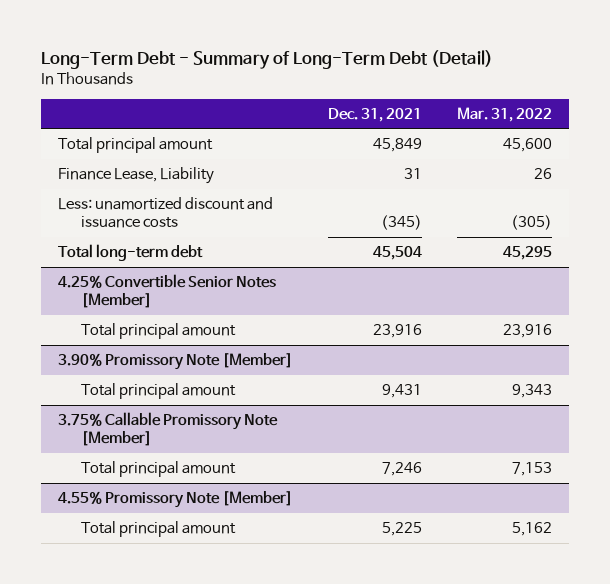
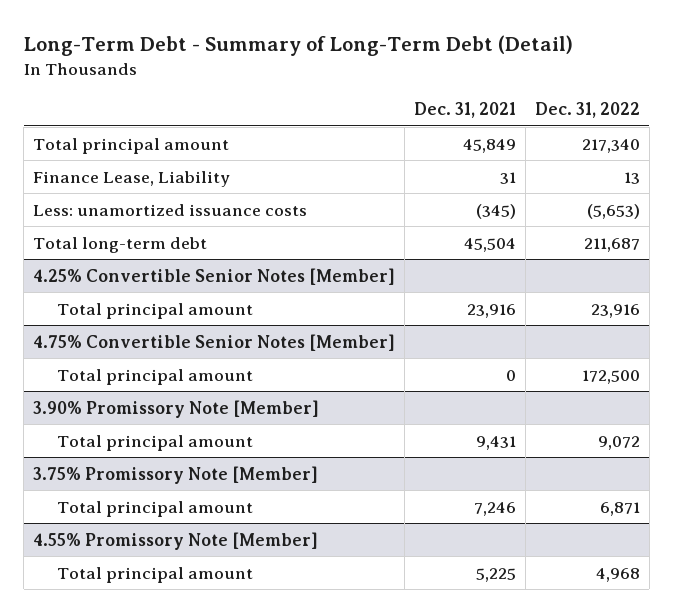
[457,106,553,122] Mar. 31, 2022 -> none
none -> [534,102,640,119] Dec. 31, 2022
[58,197,274,229] Less: unamortized discount and issuance costs -> [33,203,308,216] Less: unamortized issuance costs
none -> [33,333,396,351] 4.75% Convertible Senior Notes [Member]
none -> [57,368,254,385] Total principal amount
[58,412,279,447] 3.75% Callable Promissory Note [Member] -> [33,465,319,484] 3.75% Promissory Note [Member]

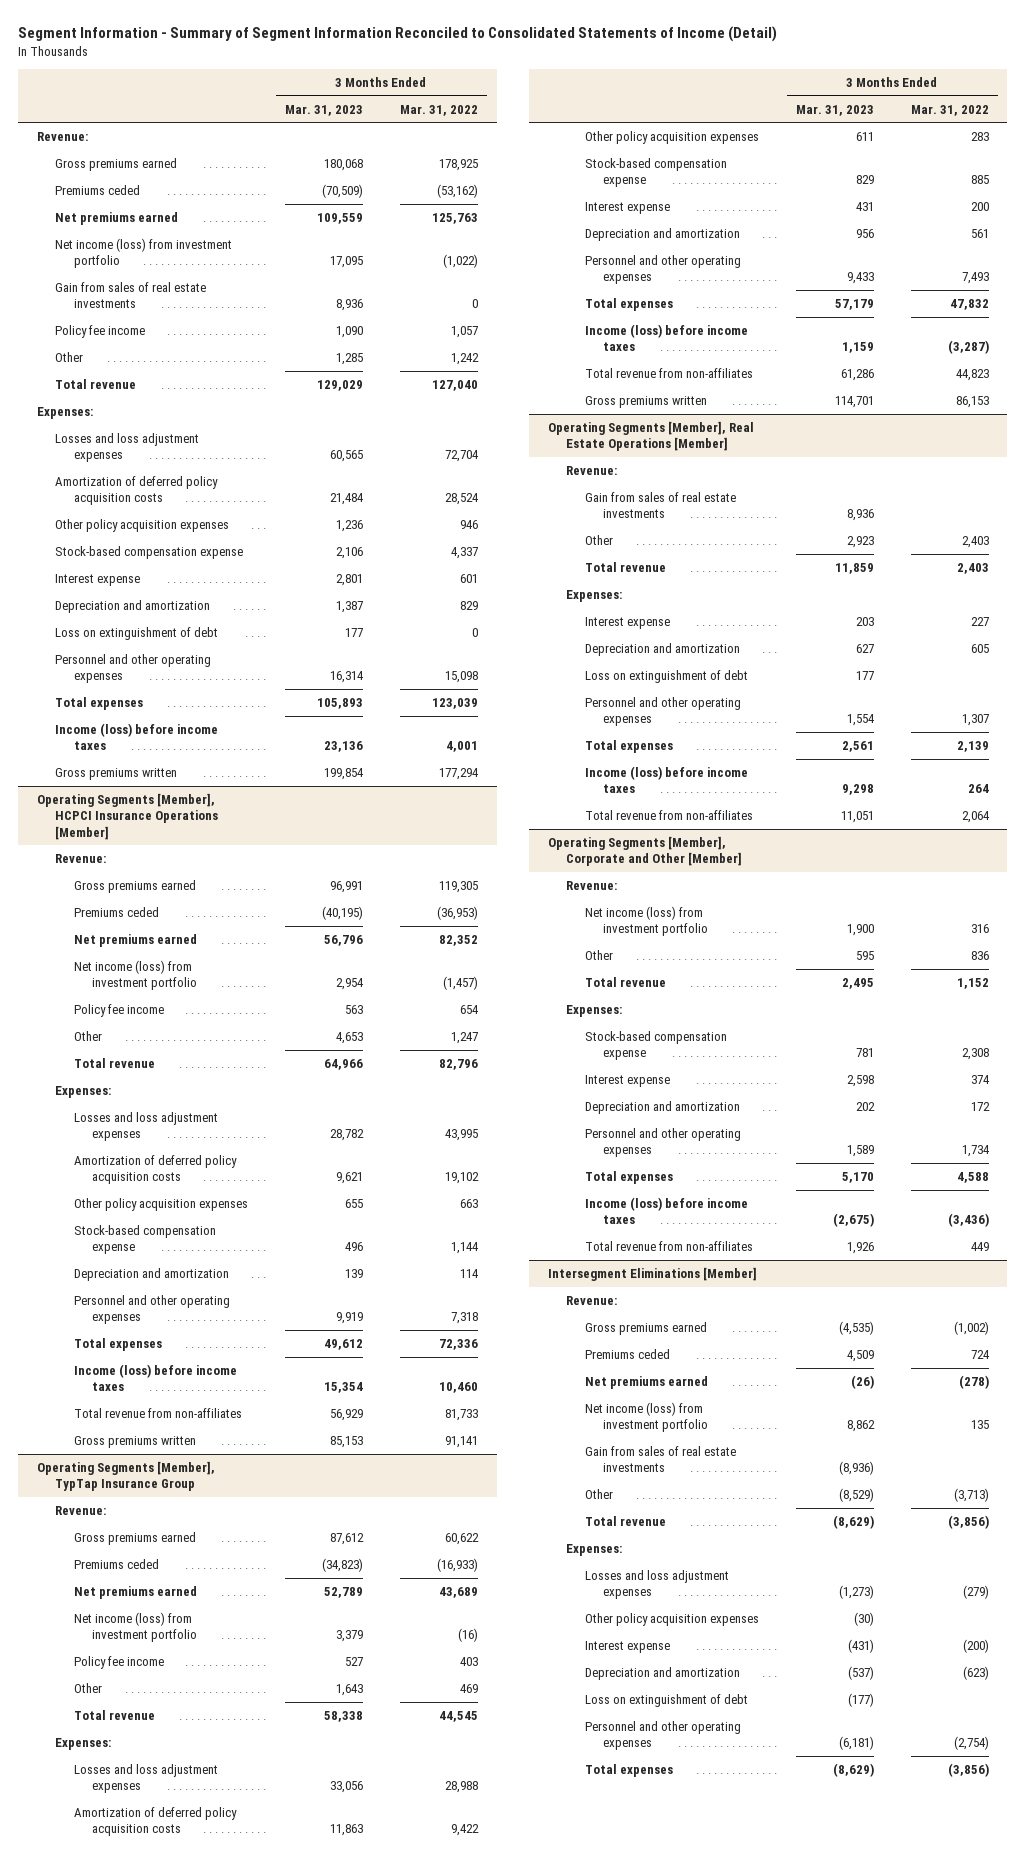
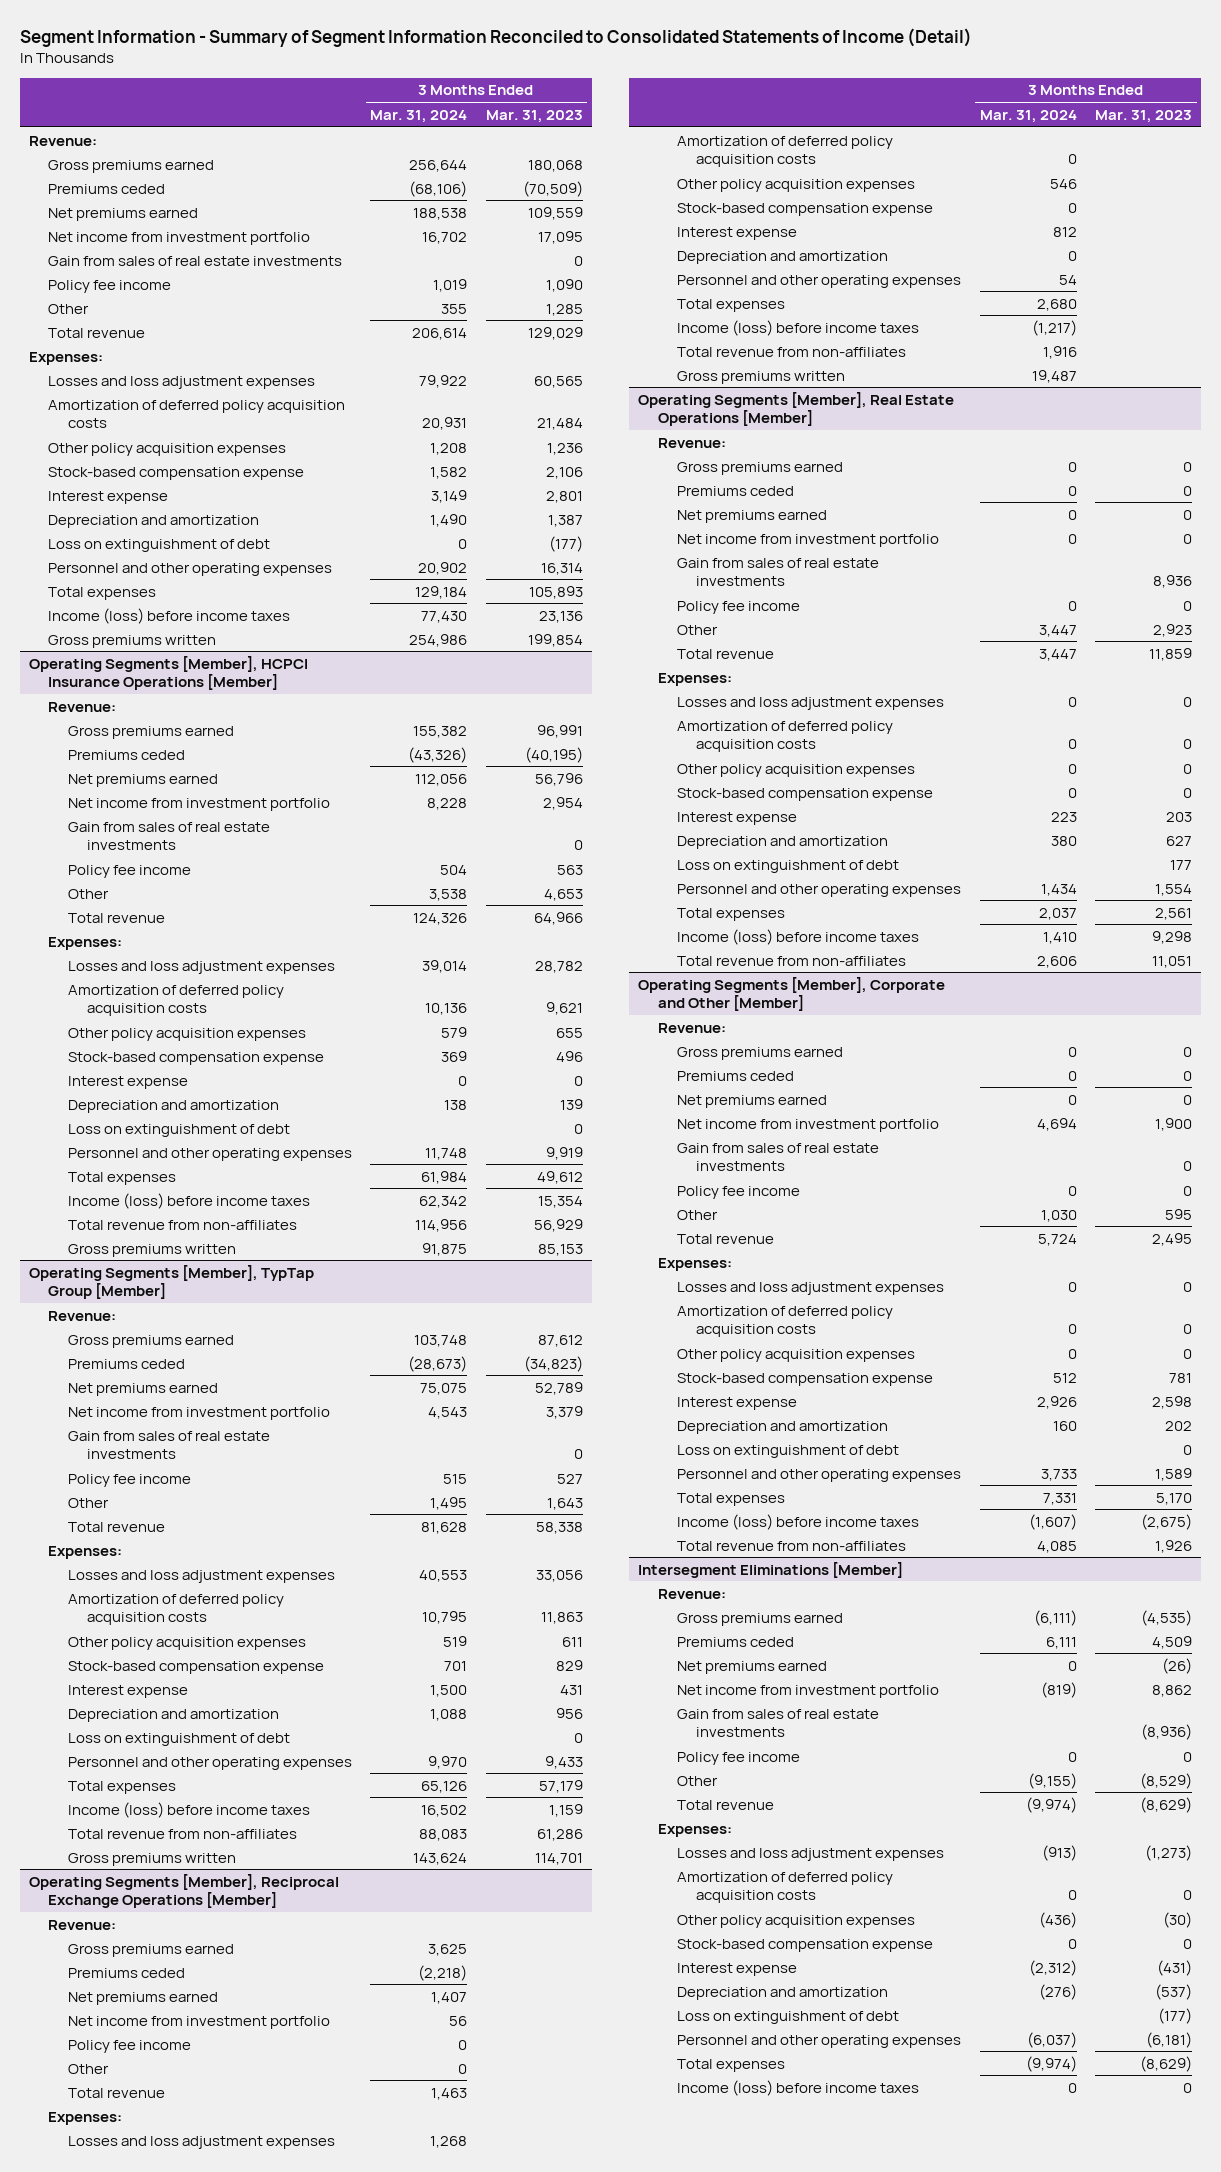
[400,104,479,116] Mar. 31, 2022 -> none
none -> [370,109,468,123] Mar. 31, 2024
[55,237,233,269] Net income (loss) from investment portfolio -> [48,231,311,245] Net income from investment portfolio
[335,299,363,312] 8,936 -> [573,255,583,266] 0
[344,627,363,637] 177 -> [548,535,583,552] (177)
[73,959,198,991] Net income (loss) from investment portfolio -> [67,797,330,811] Net income from investment portfolio
none -> [67,821,270,851] Gain from sales of real estate investments
none -> [67,1075,188,1089] Interest expense
none -> [67,1123,290,1137] Loss on extinguishment of debt
[36,1460,215,1492] Operating Segments [Member], TypTap Insurance Group -> [29,1264,315,1300] Operating Segments [Member], TypTap Group [Member]
[73,1611,198,1643] Net income (loss) from investment portfolio -> [67,1406,330,1420] Net income from investment portfolio
none -> [67,1430,270,1460] Gain from sales of real estate investments
none -> [67,1732,290,1746] Loss on extinguishment of debt
none -> [29,1873,340,1909] Operating Segments [Member], Reciprocal Exchange Operations [Member]
none -> [48,1919,117,1930] Revenue:
none -> [67,1943,234,1957] Gross premiums earned
none -> [67,1967,185,1978] Premiums ceded
none -> [67,1991,218,2005] Net premiums earned
none -> [67,2015,330,2029] Net income from investment portfolio
none -> [67,2039,191,2053] Policy fee income
none -> [67,2063,109,2074] Other
none -> [67,2087,165,2098] Total revenue
none -> [48,2111,123,2125] Expenses:
none -> [67,2135,335,2149] Losses and loss adjustment expenses
none -> [677,135,894,168] Amortization of deferred policy acquisition costs
none -> [677,178,916,192] Other policy acquisition expenses
none -> [677,202,934,216] Stock-based compensation expense
none -> [677,226,798,240] Interest expense
none -> [677,250,889,264] Depreciation and amortization
none -> [677,274,962,288] Personnel and other operating expenses
none -> [677,298,786,312] Total expenses
none -> [677,319,920,336] Income (loss) before income taxes
none -> [677,346,907,357] Total revenue from non-affiliates
none -> [677,370,846,384] Gross premiums written
none -> [677,461,844,475] Gross premiums earned
none -> [677,485,795,496] Premiums ceded
none -> [677,509,828,523] Net premiums earned
none -> [677,533,940,547] Net income from investment portfolio
none -> [677,600,801,614] Policy fee income
none -> [677,696,945,710] Losses and loss adjustment expenses
none -> [677,720,894,753] Amortization of deferred policy acquisition costs
none -> [677,763,916,777] Other policy acquisition expenses
none -> [677,787,934,801] Stock-based compensation expense
none -> [677,1046,844,1060] Gross premiums earned
none -> [677,1070,795,1081] Premiums ceded
none -> [677,1094,828,1108] Net premiums earned
[584,905,709,937] Net income (loss) from investment portfolio -> [677,1118,940,1132] Net income from investment portfolio
none -> [677,1142,880,1172] Gain from sales of real estate investments
none -> [677,1185,801,1199] Policy fee income
none -> [677,1281,945,1295] Losses and loss adjustment expenses
none -> [677,1305,894,1338] Amortization of deferred policy acquisition costs
none -> [677,1348,916,1362] Other policy acquisition expenses
none -> [677,1444,900,1458] Loss on extinguishment of debt
[584,1401,709,1433] Net income (loss) from investment portfolio -> [677,1684,940,1698] Net income from investment portfolio
none -> [677,1751,801,1765] Policy fee income
none -> [677,1871,894,1904] Amortization of deferred policy acquisition costs
none -> [677,1938,934,1952] Stock-based compensation expense
none -> [677,2079,920,2096] Income (loss) before income taxes

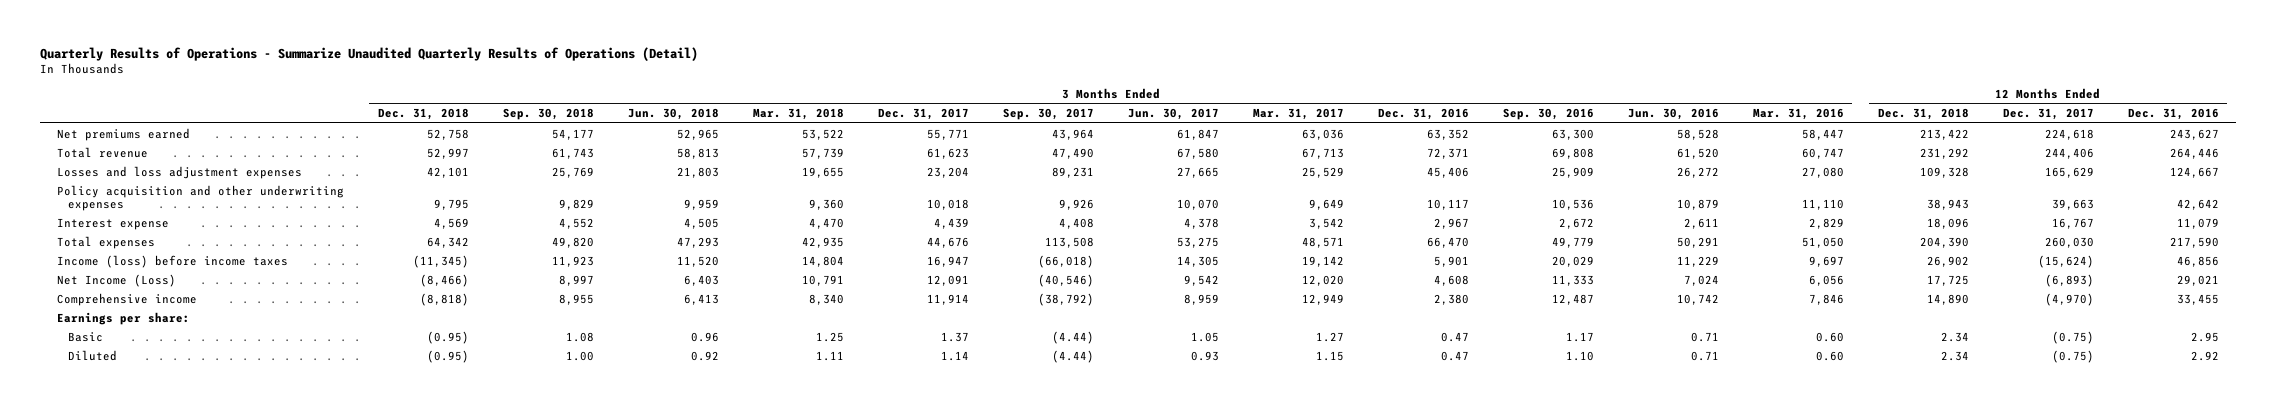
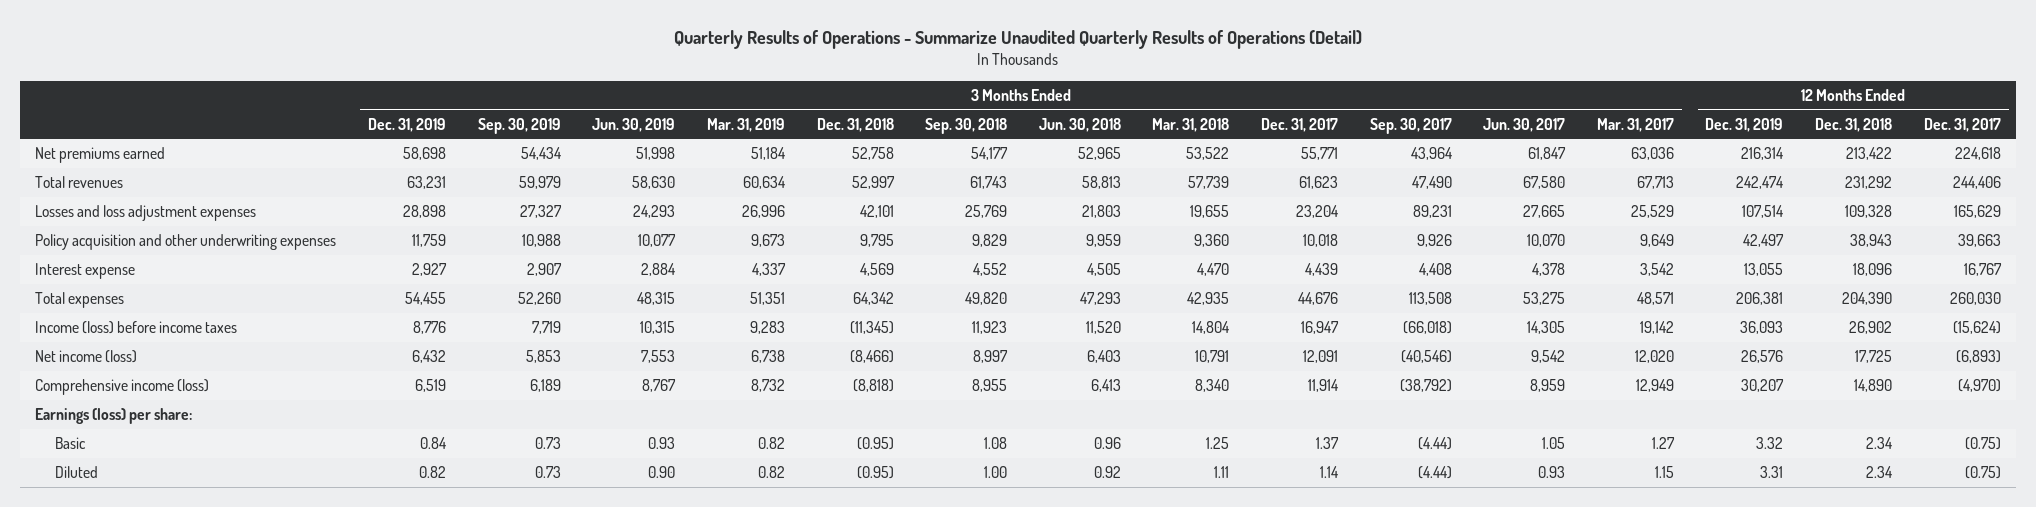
[1377,108,1469,121] Dec. 31, 2016 -> none
[1502,108,1594,121] Sep. 30, 2016 -> none
[1627,108,1719,121] Jun. 30, 2016 -> none
[1752,108,1844,121] Mar. 31, 2016 -> none
[2127,108,2219,121] Dec. 31, 2016 -> none
none -> [368,117,447,132] Dec. 31, 2019
none -> [477,117,561,134] Sep. 30, 2019
none -> [592,117,676,132] Jun. 30, 2019
none -> [706,117,785,132] Mar. 31, 2019
none -> [1705,117,1784,132] Dec. 31, 2019
[56,146,148,158] Total revenue -> [35,176,124,189] Total revenues
[56,273,176,287] Net Income (Loss) -> [35,350,138,364] Net income (loss)
[56,292,197,306] Comprehensive income -> [35,379,210,396] Comprehensive income (loss)
[56,311,190,325] Earnings per share: -> [35,408,193,425] Earnings (loss) per share:

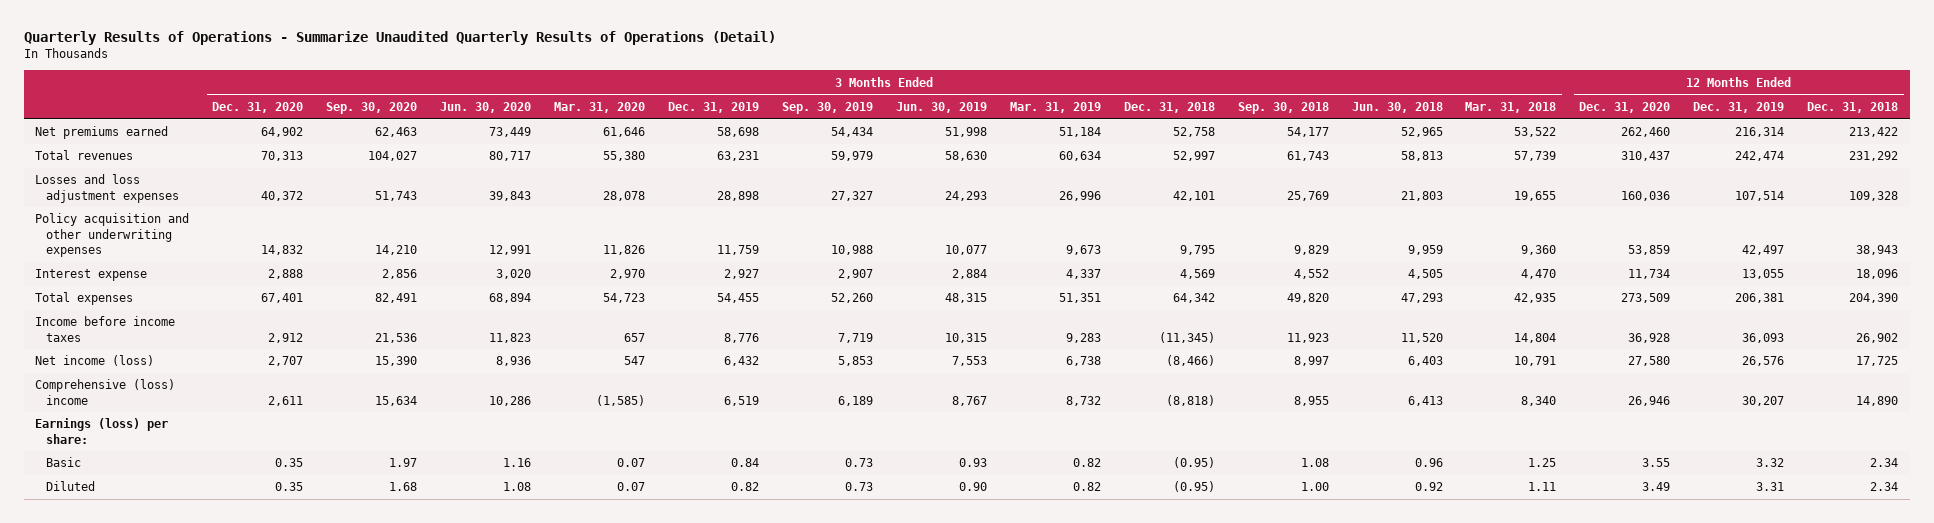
[1260,117,1338,132] Dec. 31, 2017 -> none
[1369,117,1452,134] Sep. 30, 2017 -> none
[1483,117,1566,132] Jun. 30, 2017 -> none
[1596,117,1674,132] Mar. 31, 2017 -> none
[1923,117,2001,132] Dec. 31, 2017 -> none
none -> [212,101,304,113] Dec. 31, 2020
none -> [326,101,418,114] Sep. 30, 2020
none -> [440,101,532,113] Jun. 30, 2020
none -> [554,101,646,113] Mar. 31, 2020
none -> [1579,101,1671,113] Dec. 31, 2020
[35,321,238,335] Income (loss) before income taxes -> [35,316,176,342] Income before income taxes
[35,379,210,396] Comprehensive income (loss) -> [35,379,176,405] Comprehensive (loss) income

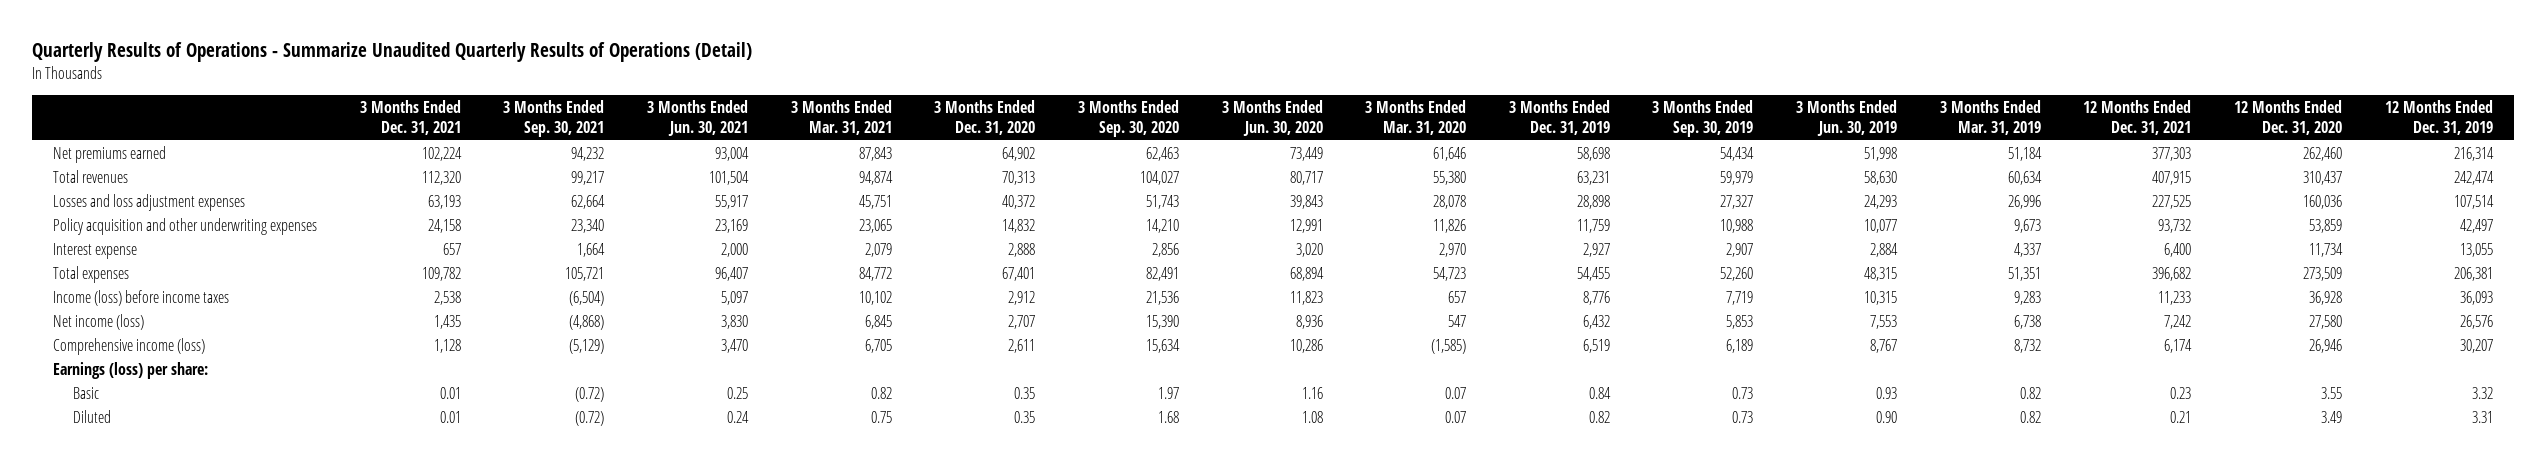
[1123,101,1215,113] Dec. 31, 2018 -> none
[1237,101,1329,114] Sep. 30, 2018 -> none
[1351,101,1443,113] Jun. 30, 2018 -> none
[1465,101,1557,113] Mar. 31, 2018 -> none
[1807,101,1899,113] Dec. 31, 2018 -> none
none -> [359,99,461,136] 3 Months Ended Dec. 31, 2021
none -> [503,99,605,138] 3 Months Ended Sep. 30, 2021
none -> [647,99,749,137] 3 Months Ended Jun. 30, 2021
none -> [790,99,892,136] 3 Months Ended Mar. 31, 2021
none -> [2083,99,2192,136] 12 Months Ended Dec. 31, 2021
[35,316,176,342] Income before income taxes -> [53,289,230,306] Income (loss) before income taxes
[35,379,176,405] Comprehensive (loss) income -> [53,337,206,355] Comprehensive income (loss)

